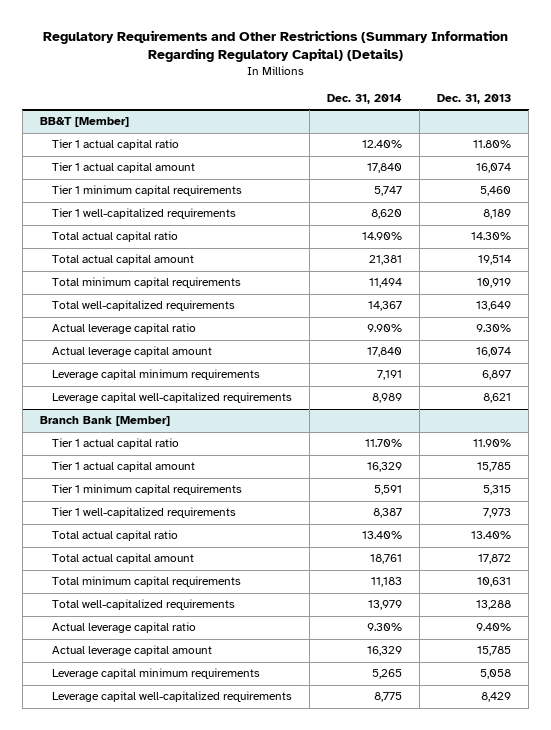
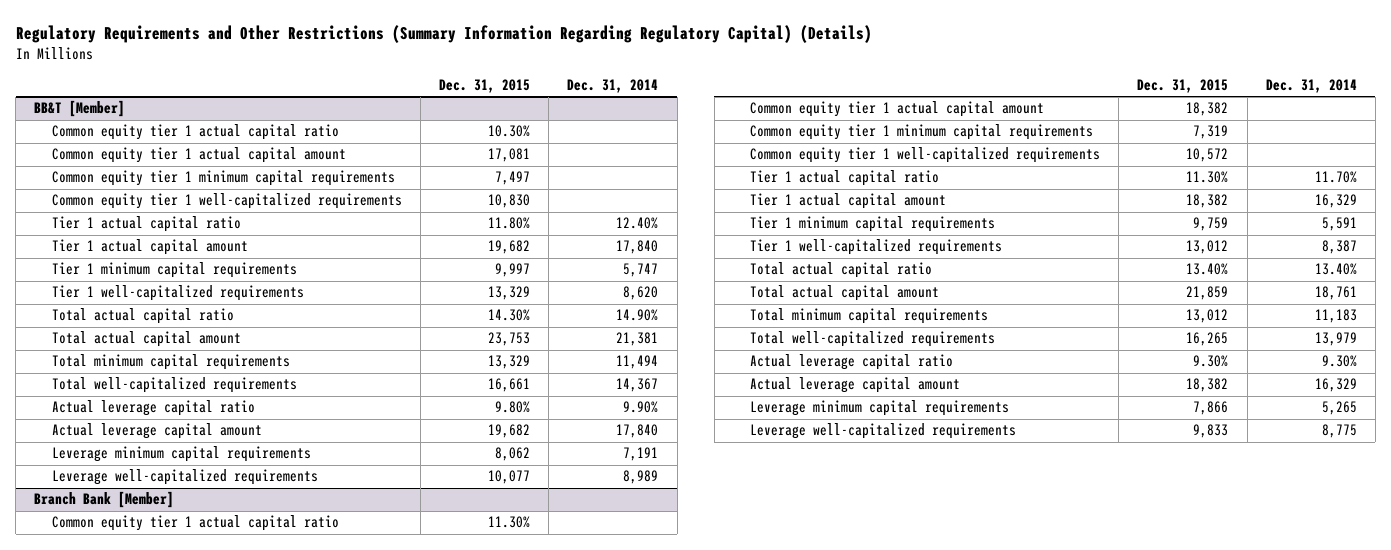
[437,94,512,105] Dec. 31, 2013 -> none
none -> [438,79,530,94] Dec. 31, 2015
none -> [51,124,339,141] Common equity tier 1 actual capital ratio
none -> [51,147,346,164] Common equity tier 1 actual capital amount
none -> [51,170,395,187] Common equity tier 1 minimum capital requirements
none -> [51,193,402,210] Common equity tier 1 well-capitalized requirements
[51,369,260,381] Leverage capital minimum requirements -> [51,446,311,463] Leverage minimum capital requirements
[51,392,292,404] Leverage capital well-capitalized requirements -> [51,469,318,486] Leverage well-capitalized requirements
none -> [51,515,339,532] Common equity tier 1 actual capital ratio
none -> [750,101,1045,118] Common equity tier 1 actual capital amount
none -> [750,124,1094,141] Common equity tier 1 minimum capital requirements
none -> [750,147,1101,164] Common equity tier 1 well-capitalized requirements
[51,668,260,680] Leverage capital minimum requirements -> [750,400,1010,417] Leverage minimum capital requirements
[51,691,292,703] Leverage capital well-capitalized requirements -> [750,423,1017,440] Leverage well-capitalized requirements

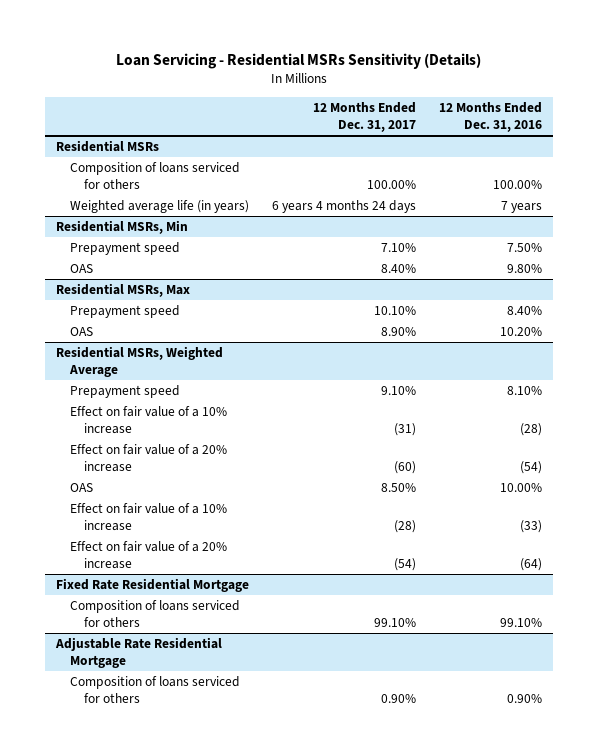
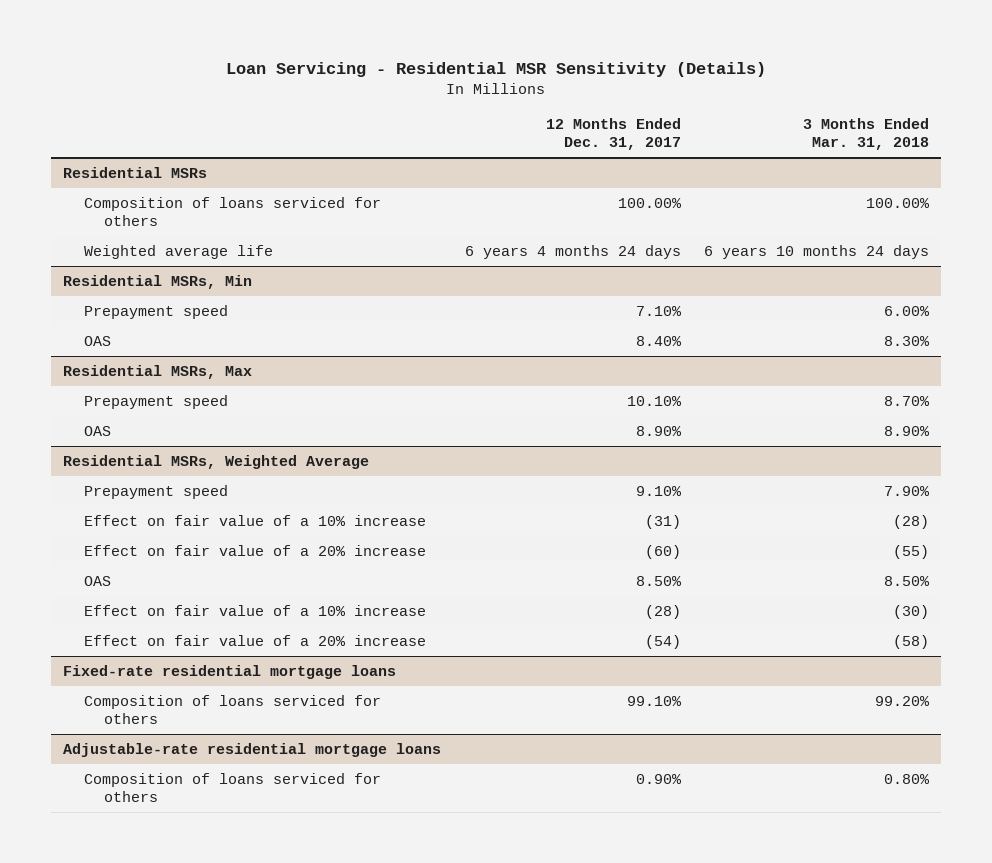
[115,53,481,70] Loan Servicing - Residential MSRs Sensitivity (Details) -> [226,62,767,78] Loan Servicing - Residential MSR Sensitivity (Details)
[438,101,542,132] 12 Months Ended Dec. 31, 2016 -> none
none -> [803,118,930,151] 3 Months Ended Mar. 31, 2018
[70,199,250,213] Weighted average life (in years) -> [83,244,273,259] Weighted average life
[55,577,249,592] Fixed Rate Residential Mortgage -> [63,664,397,679] Fixed-rate residential mortgage loans
[54,636,222,669] Adjustable Rate Residential Mortgage -> [63,742,442,757] Adjustable-rate residential mortgage loans

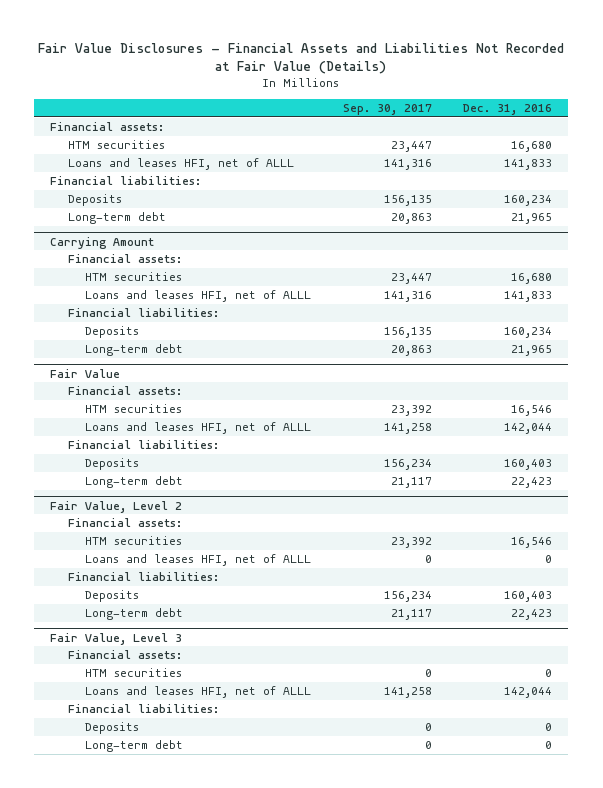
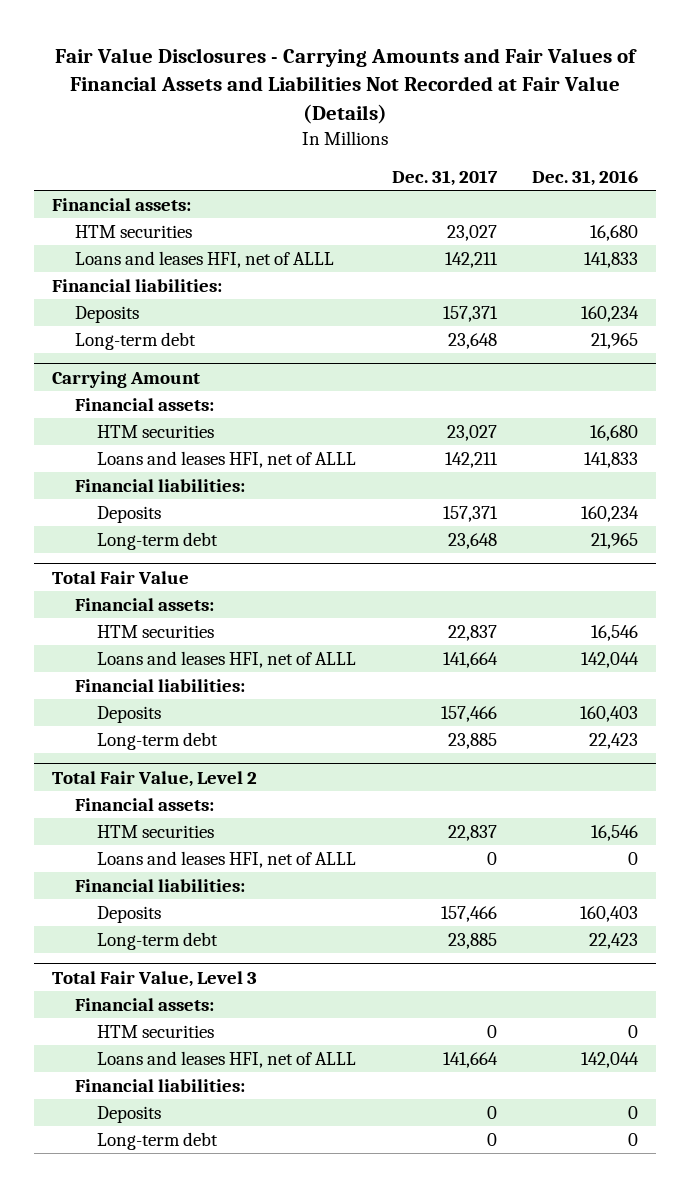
[38,42,565,75] Fair Value Disclosures - Financial Assets and Liabilities Not Recorded at Fair Value (Details) -> [55,47,638,124] Fair Value Disclosures - Carrying Amounts and Fair Values of Financial Assets and Liabilities Not Recorded at Fair Value (Details)
[342,103,432,115] Sep. 30, 2017 -> none
none -> [391,169,498,186] Dec. 31, 2017
[50,368,121,378] Fair Value -> [52,570,190,584] Total Fair Value
[50,500,183,513] Fair Value, Level 2 -> [52,770,258,787] Total Fair Value, Level 2
[50,632,183,645] Fair Value, Level 3 -> [52,970,258,987] Total Fair Value, Level 3

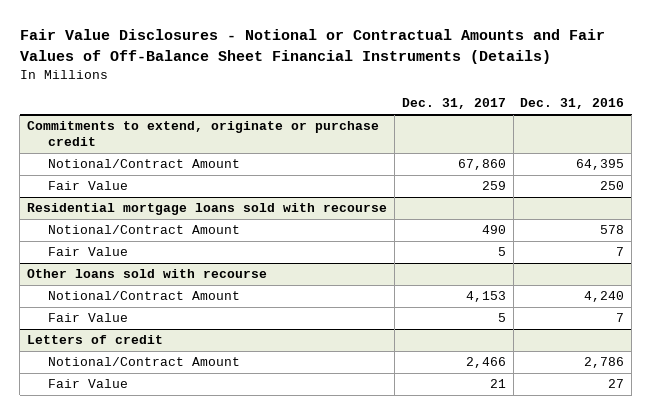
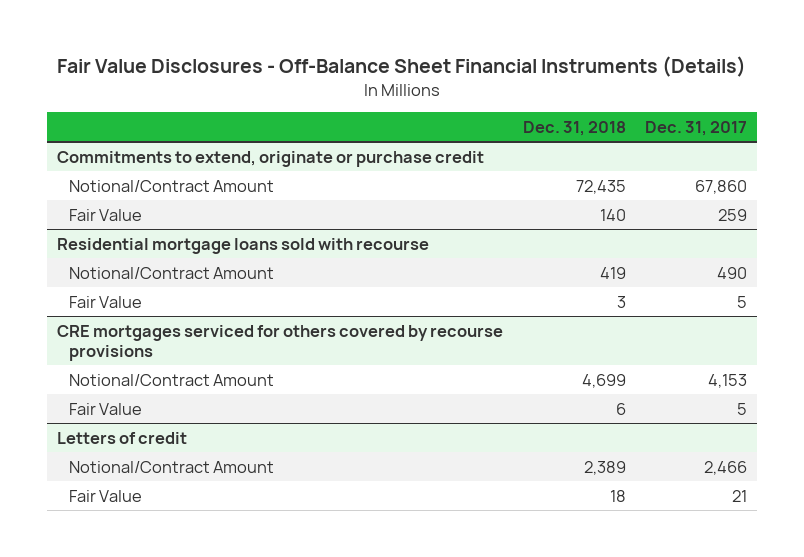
[19,29,605,64] Fair Value Disclosures - Notional or Contractual Amounts and Fair Values of Off-Balance Sheet Financial Instruments (Details) -> [57,56,747,78] Fair Value Disclosures - Off-Balance Sheet Financial Instruments (Details)
[520,98,625,110] Dec. 31, 2016 -> none
none -> [522,121,626,137] Dec. 31, 2018
[27,269,268,279] Other loans sold with recourse -> [56,324,503,361] CRE mortgages serviced for others covered by recourse provisions

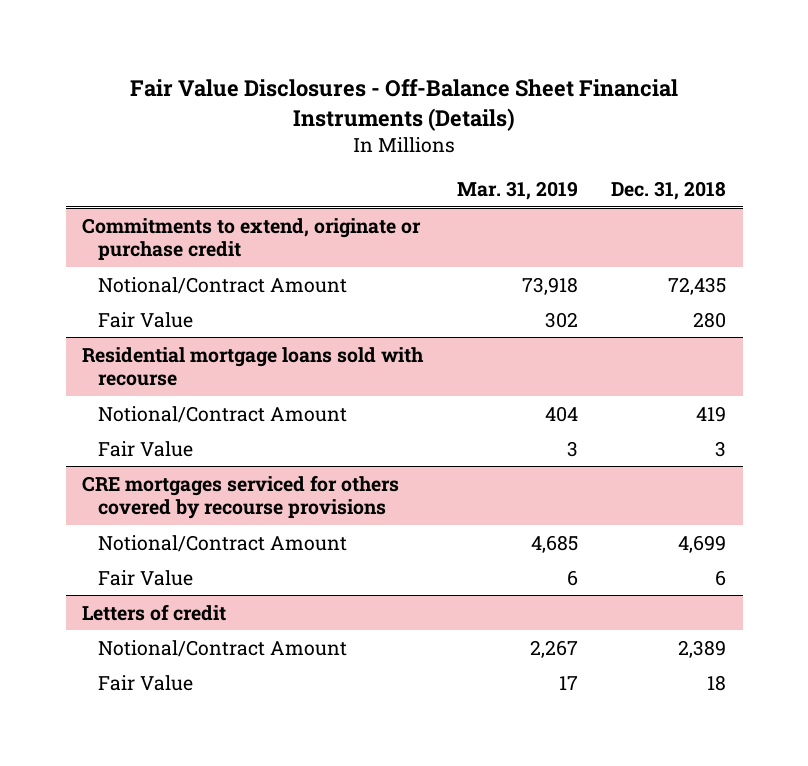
[645,121,748,137] Dec. 31, 2017 -> none
none -> [456,180,578,200] Mar. 31, 2019
[599,208,626,221] 140 -> [692,311,726,328] 280

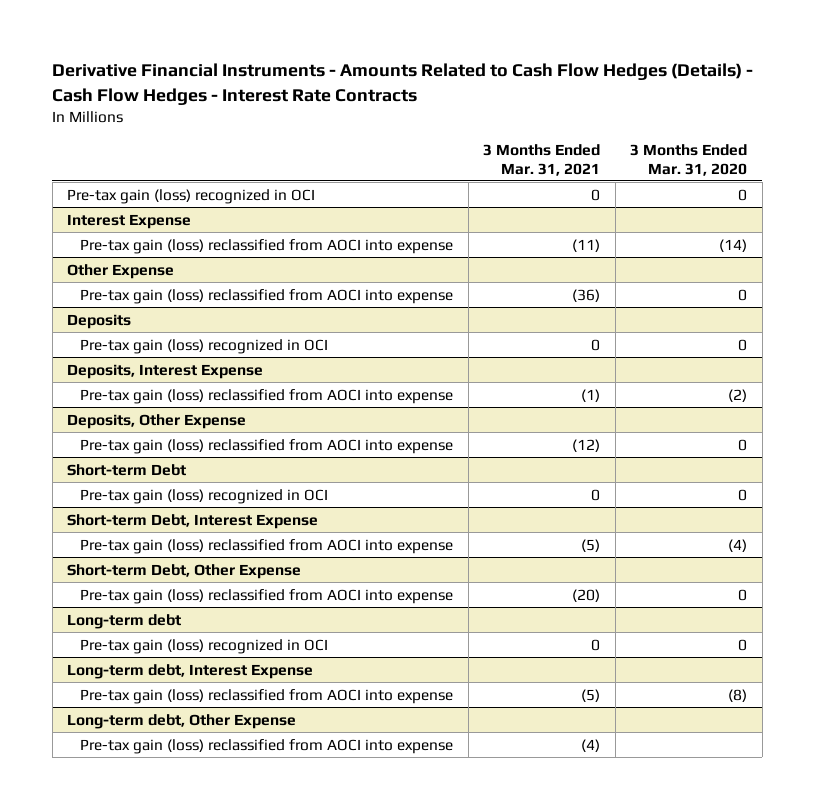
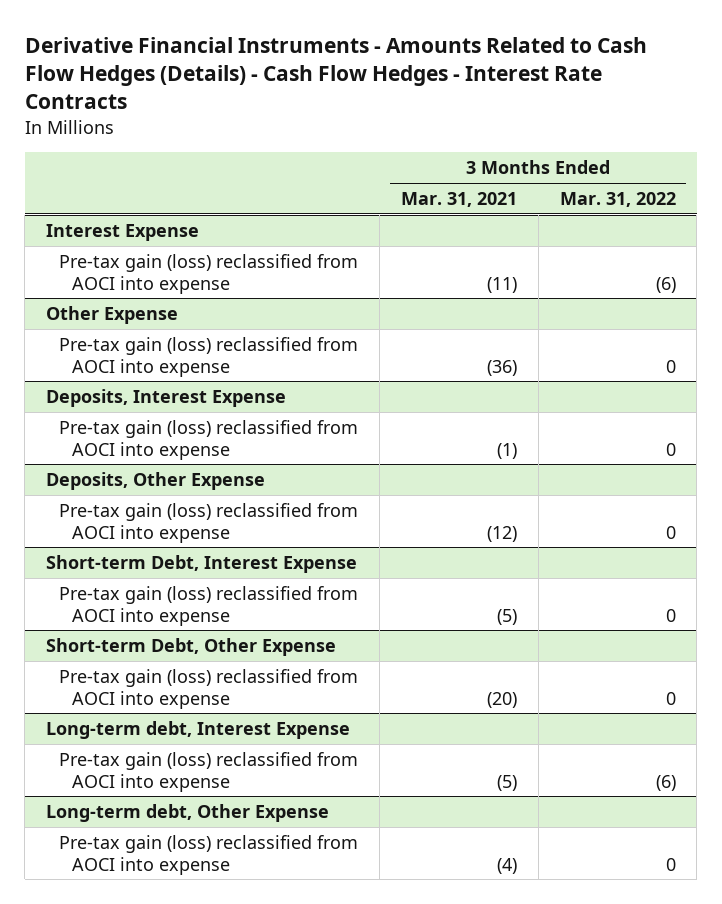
[630,143,748,176] 3 Months Ended Mar. 31, 2020 -> none
none -> [559,192,676,208] Mar. 31, 2022
[67,188,316,204] Pre-tax gain (loss) recognized in OCI -> none
[67,313,132,329] Deposits -> none
[79,338,328,354] Pre-tax gain (loss) recognized in OCI -> none
[67,463,187,476] Short-term Debt -> none
[79,488,328,504] Pre-tax gain (loss) recognized in OCI -> none
[67,613,182,629] Long-term debt -> none
[79,638,328,654] Pre-tax gain (loss) recognized in OCI -> none

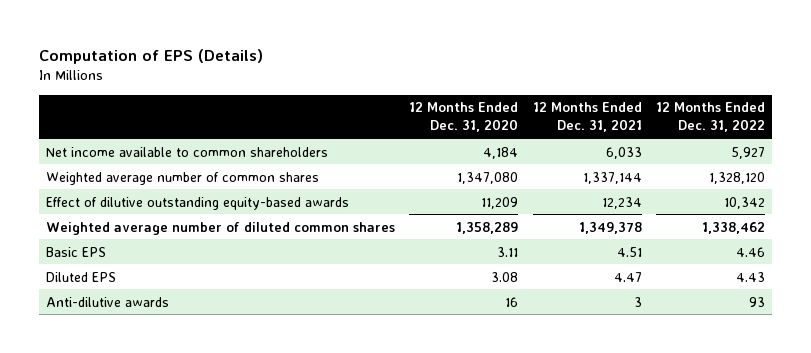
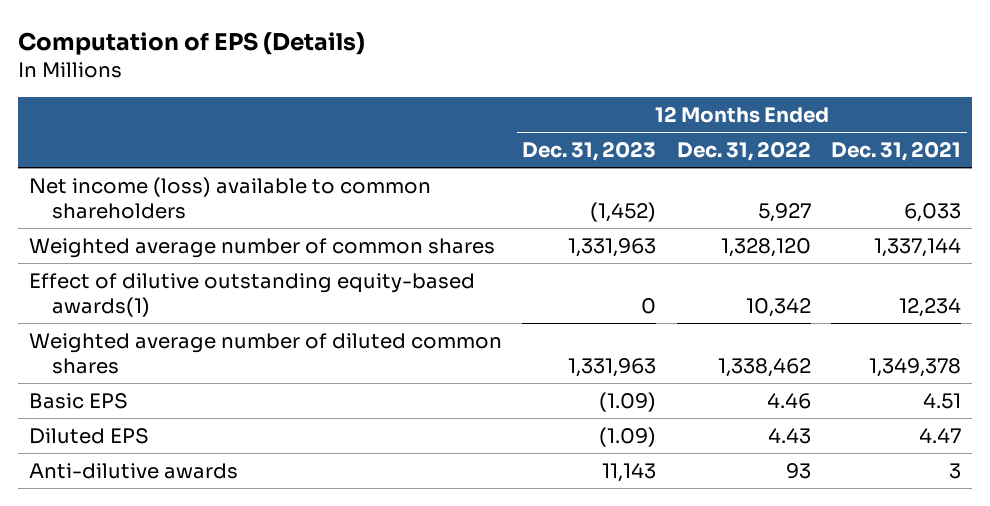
[409,102,519,133] 12 Months Ended Dec. 31, 2020 -> none
none -> [522,141,657,162] Dec. 31, 2023
[46,146,329,157] Net income available to common shareholders -> [28,176,431,219] Net income (loss) available to common shareholders
[46,196,350,210] Effect of dilutive outstanding equity-based awards -> [28,272,475,317] Effect of dilutive outstanding equity-based awards(1)

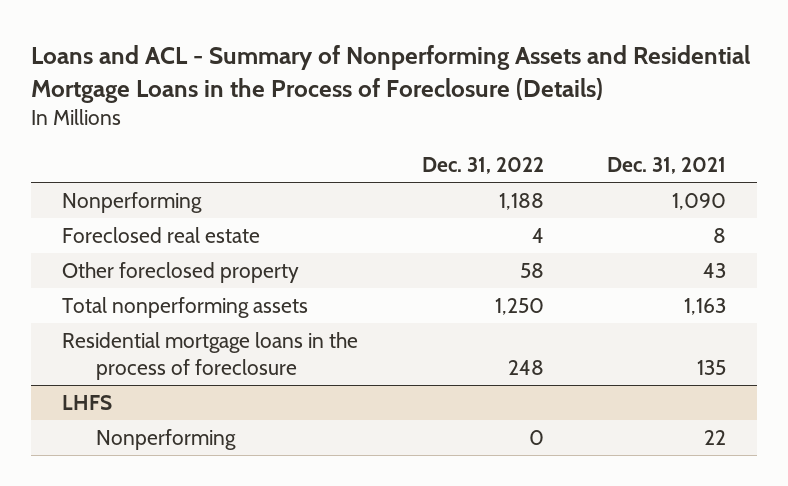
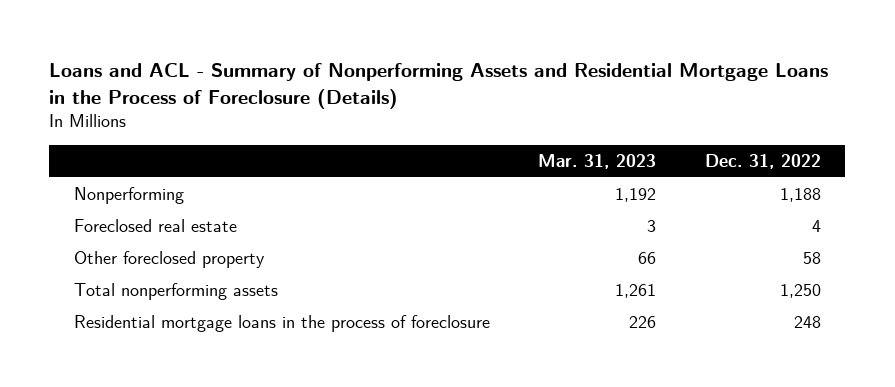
[606,156,726,174] Dec. 31, 2021 -> none
none -> [538,153,657,169] Mar. 31, 2023
[62,395,113,411] LHFS -> none
[96,429,237,451] Nonperforming -> none

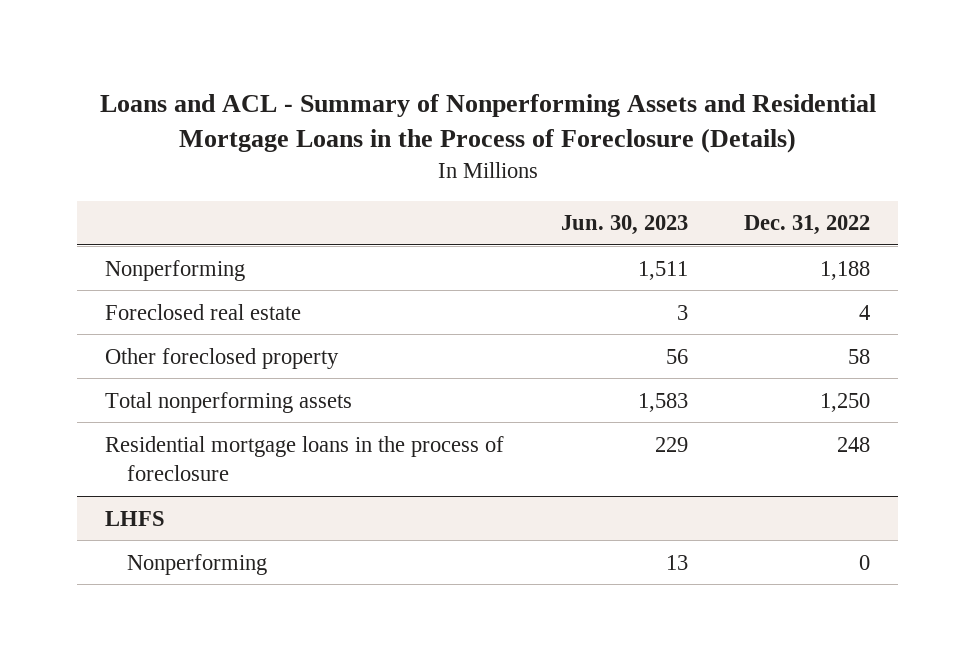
[538,153,657,169] Mar. 31, 2023 -> none
none -> [560,215,688,236] Jun. 30, 2023
none -> [105,510,166,526] LHFS
none -> [127,553,268,575] Nonperforming

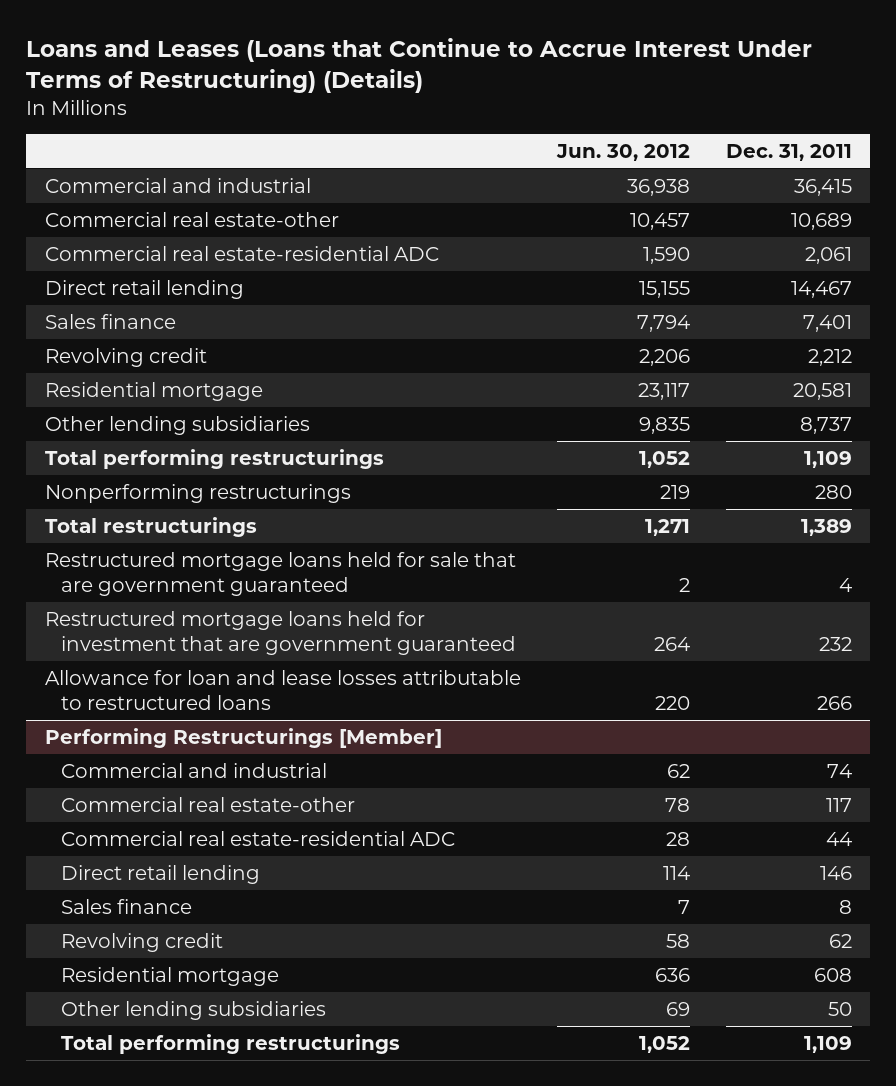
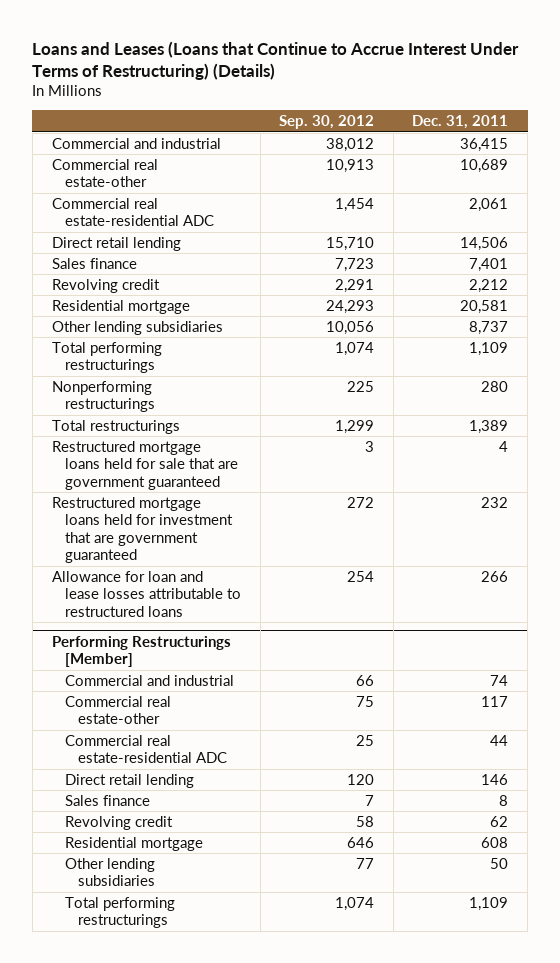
[555,144,690,162] Jun. 30, 2012 -> none
none -> [279,115,375,130] Sep. 30, 2012
[790,280,852,298] 14,467 -> [460,236,509,251] 14,506

